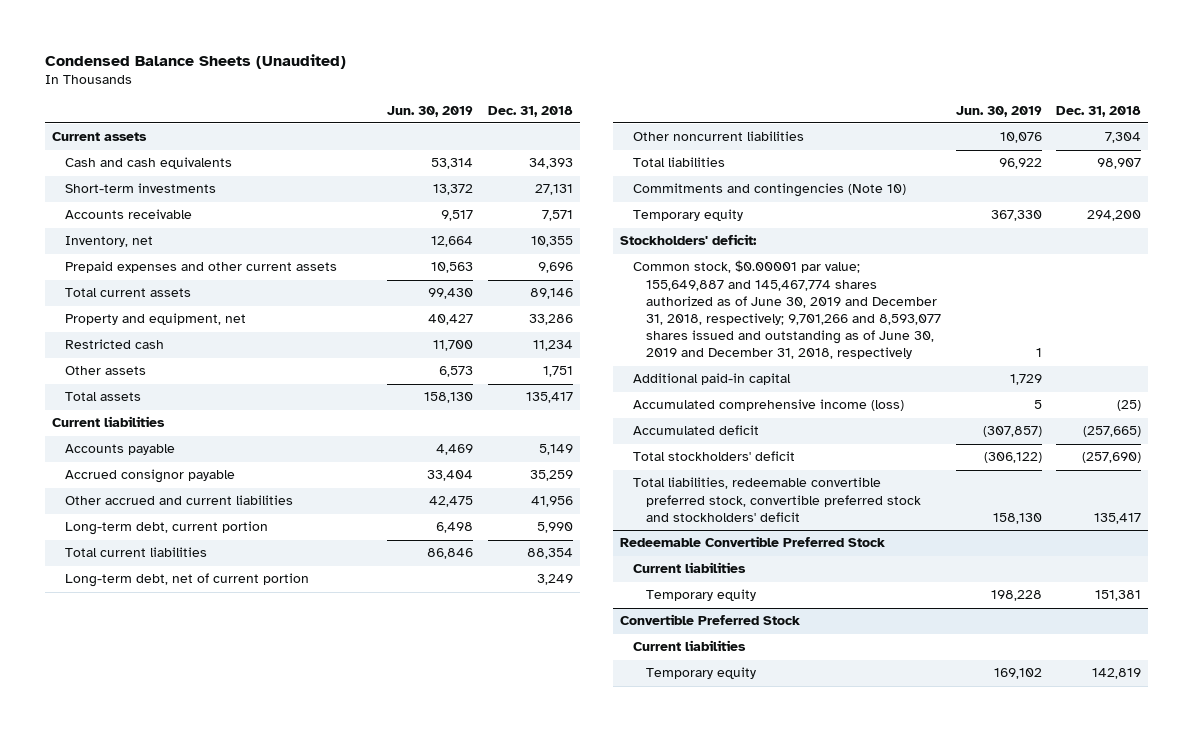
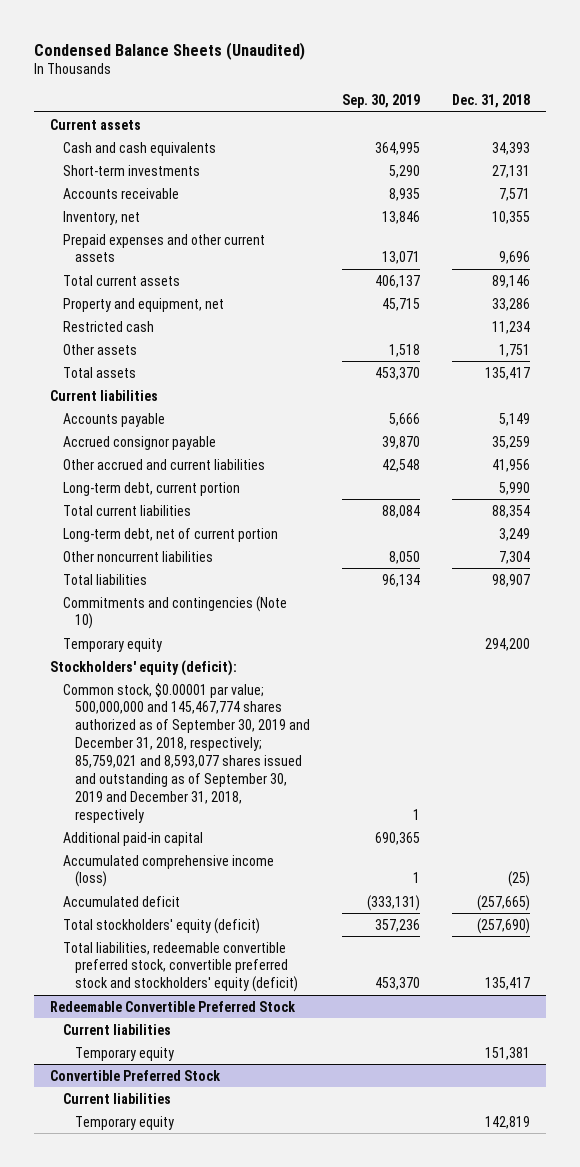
[387,105,474,117] Jun. 30, 2019 -> none
none -> [342,93,421,108] Sep. 30, 2019
[620,234,758,246] Stockholders' deficit: -> [50,659,238,676] Stockholders' equity (deficit):
[633,260,942,360] Common stock, $0.00001 par value; 155,649,887 and 145,467,774 shares authorized as of June 30, 2019 and December 31, 2018, respectively; 9,701,266 and 8,593,077 shares issued and outstanding as of June 30, 2019 and December 31, 2018, respectively -> [62,682,311,823] Common stock, $0.00001 par value; 500,000,000 and 145,467,774 shares authorized as of September 30, 2019 and December 31, 2018, respectively; 85,759,021 and 8,593,077 shares issued and outstanding as of September 30, 2019 and December 31, 2018, respectively
[633,451,796,462] Total stockholders' deficit -> [62,917,260,934] Total stockholders' equity (deficit)
[633,477,922,522] Total liabilities, redeemable convertible preferred stock, convertible preferred stock and stockholders' deficit -> [62,941,299,993] Total liabilities, redeemable convertible preferred stock, convertible preferred stock and stockholders' equity (deficit)

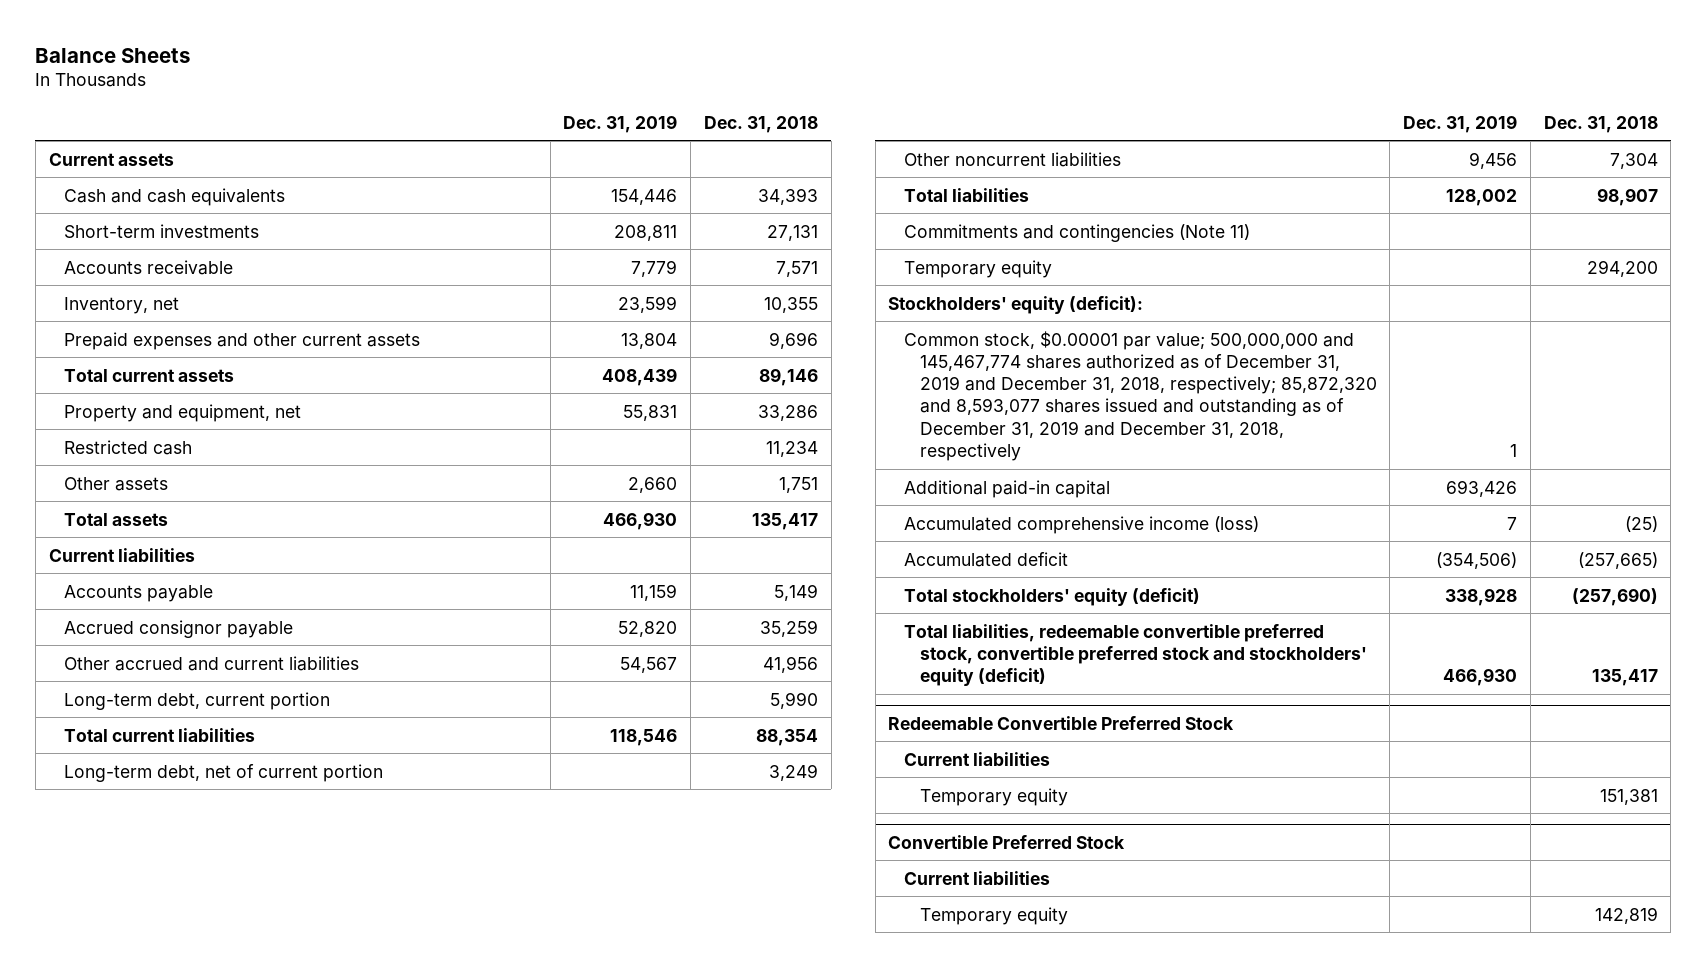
[34,41,306,60] Condensed Balance Sheets (Unaudited) -> [35,47,191,63] Balance Sheets
[342,93,421,108] Sep. 30, 2019 -> none
none -> [563,114,678,133] Dec. 31, 2019
[62,595,287,630] Commitments and contingencies (Note 10) -> [904,223,1251,242] Commitments and contingencies (Note 11)
[62,682,311,823] Common stock, $0.00001 par value; 500,000,000 and 145,467,774 shares authorized as of September 30, 2019 and December 31, 2018, respectively; 85,759,021 and 8,593,077 shares issued and outstanding as of September 30, 2019 and December 31, 2018, respectively -> [904,330,1377,462] Common stock, $0.00001 par value; 500,000,000 and 145,467,774 shares authorized as of December 31, 2019 and December 31, 2018, respectively; 85,872,320 and 8,593,077 shares issued and outstanding as of December 31, 2019 and December 31, 2018, respectively

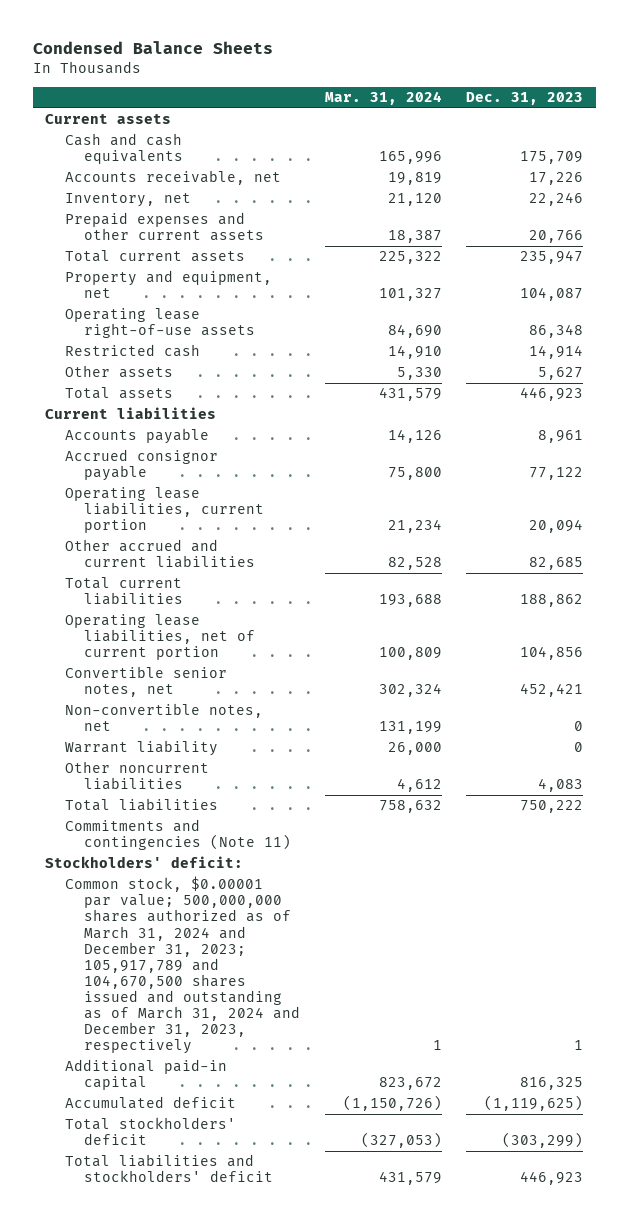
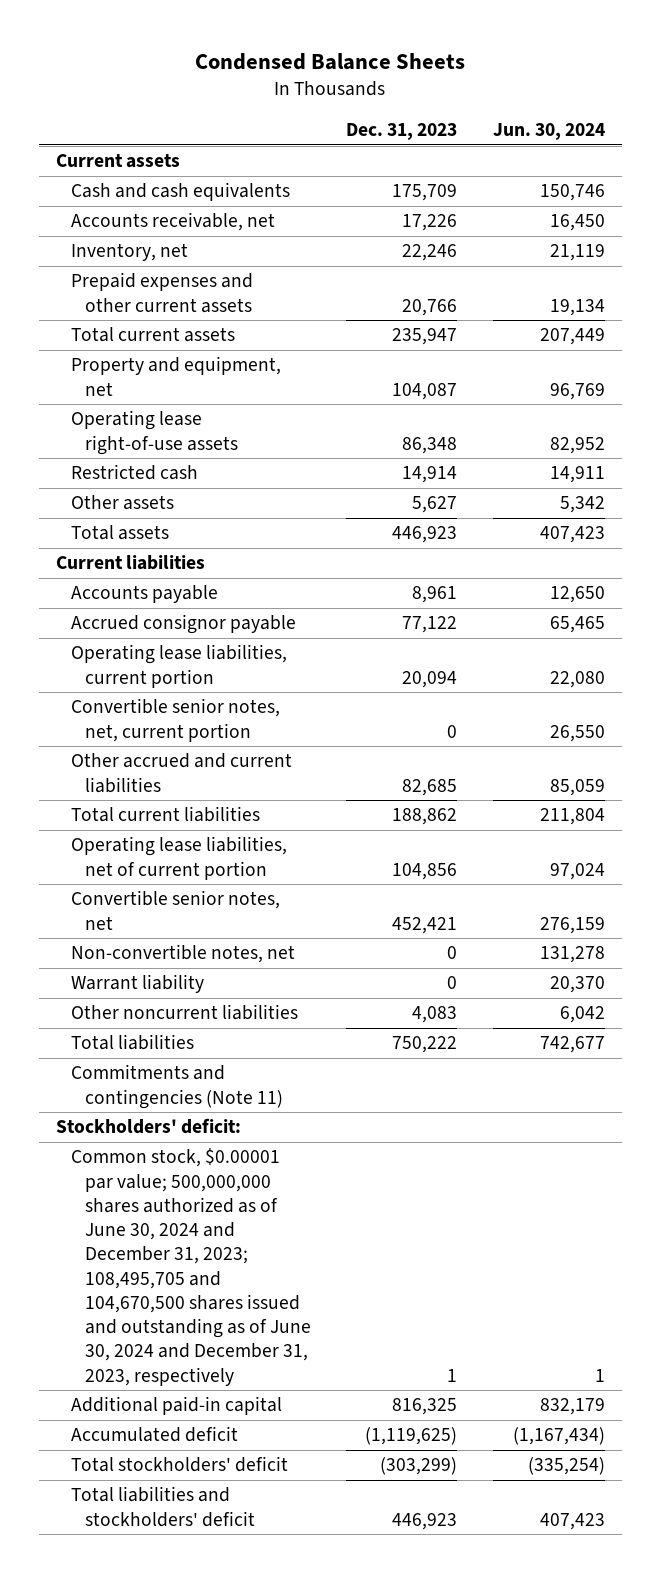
[324,91,442,106] Mar. 31, 2024 -> none
none -> [492,123,605,141] Jun. 30, 2024
none -> [70,698,280,742] Convertible senior notes, net, current portion
[64,876,301,1055] Common stock, $0.00001 par value; 500,000,000 shares authorized as of March 31, 2024 and December 31, 2023; 105,917,789 and 104,670,500 shares issued and outstanding as of March 31, 2024 and December 31, 2023, respectively -> [70,1148,312,1386] Common stock, $0.00001 par value; 500,000,000 shares authorized as of June 30, 2024 and December 31, 2023; 108,495,705 and 104,670,500 shares issued and outstanding as of June 30, 2024 and December 31, 2023, respectively

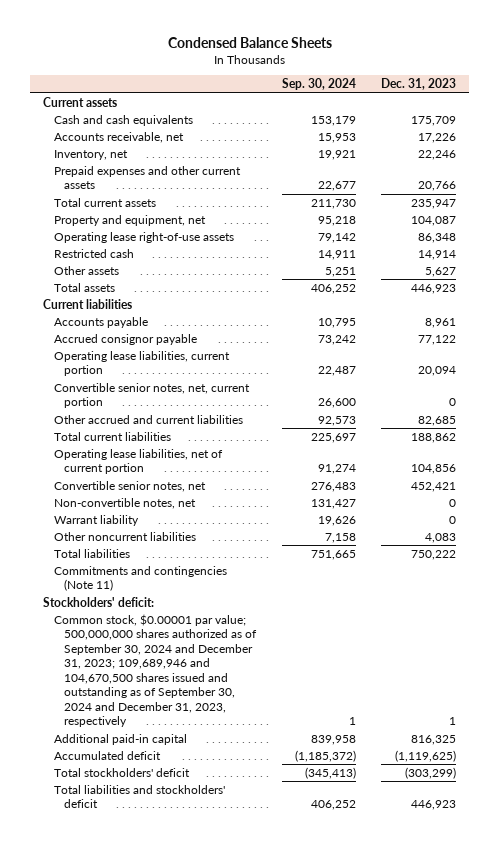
[492,123,605,141] Jun. 30, 2024 -> none
none -> [281,78,356,91] Sep. 30, 2024
[70,1148,312,1386] Common stock, $0.00001 par value; 500,000,000 shares authorized as of June 30, 2024 and December 31, 2023; 108,495,705 and 104,670,500 shares issued and outstanding as of June 30, 2024 and December 31, 2023, respectively -> [53,613,258,728] Common stock, $0.00001 par value; 500,000,000 shares authorized as of September 30, 2024 and December 31, 2023; 109,689,946 and 104,670,500 shares issued and outstanding as of September 30, 2024 and December 31, 2023, respectively

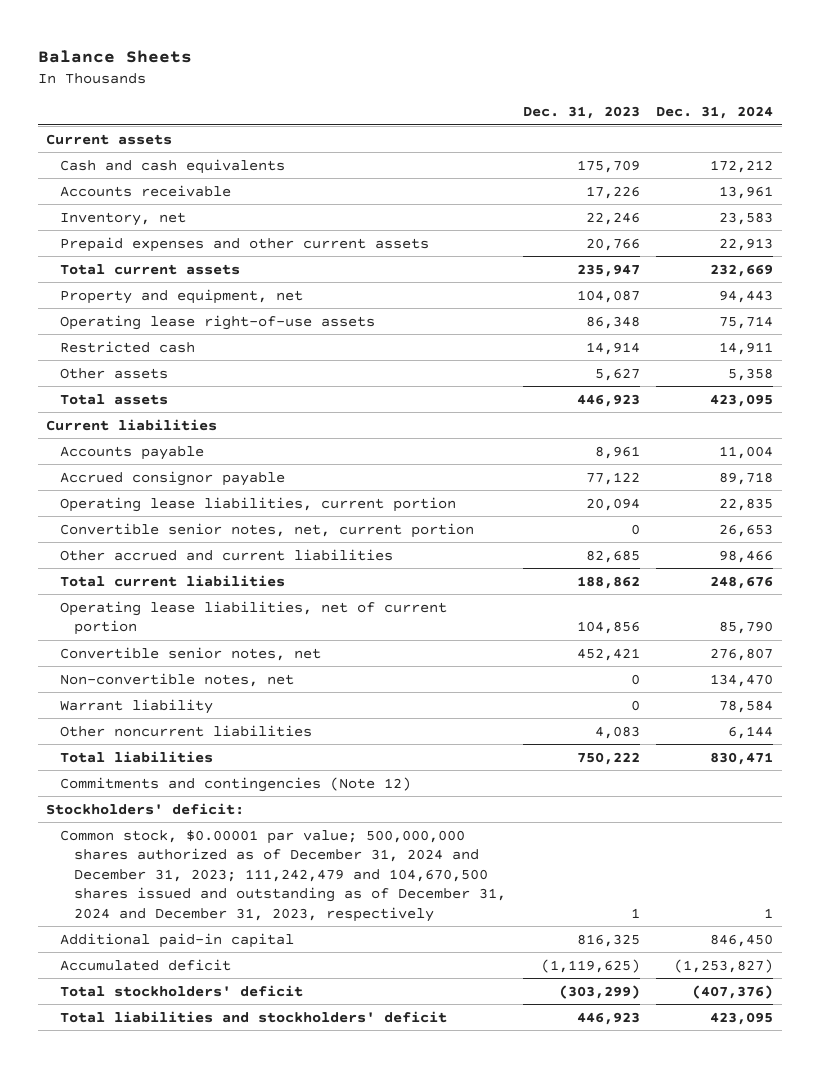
[167,37,332,49] Condensed Balance Sheets -> [37,49,192,63] Balance Sheets
[281,78,356,91] Sep. 30, 2024 -> none
none -> [656,106,774,120] Dec. 31, 2024
[53,131,184,143] Accounts receivable, net -> [59,184,231,197] Accounts receivable
[53,565,227,592] Commitments and contingencies (Note 11) -> [59,776,411,792] Commitments and contingencies (Note 12)
[53,613,258,728] Common stock, $0.00001 par value; 500,000,000 shares authorized as of September 30, 2024 and December 31, 2023; 109,689,946 and 104,670,500 shares issued and outstanding as of September 30, 2024 and December 31, 2023, respectively -> [59,829,507,922] Common stock, $0.00001 par value; 500,000,000 shares authorized as of December 31, 2024 and December 31, 2023; 111,242,479 and 104,670,500 shares issued and outstanding as of December 31, 2024 and December 31, 2023, respectively

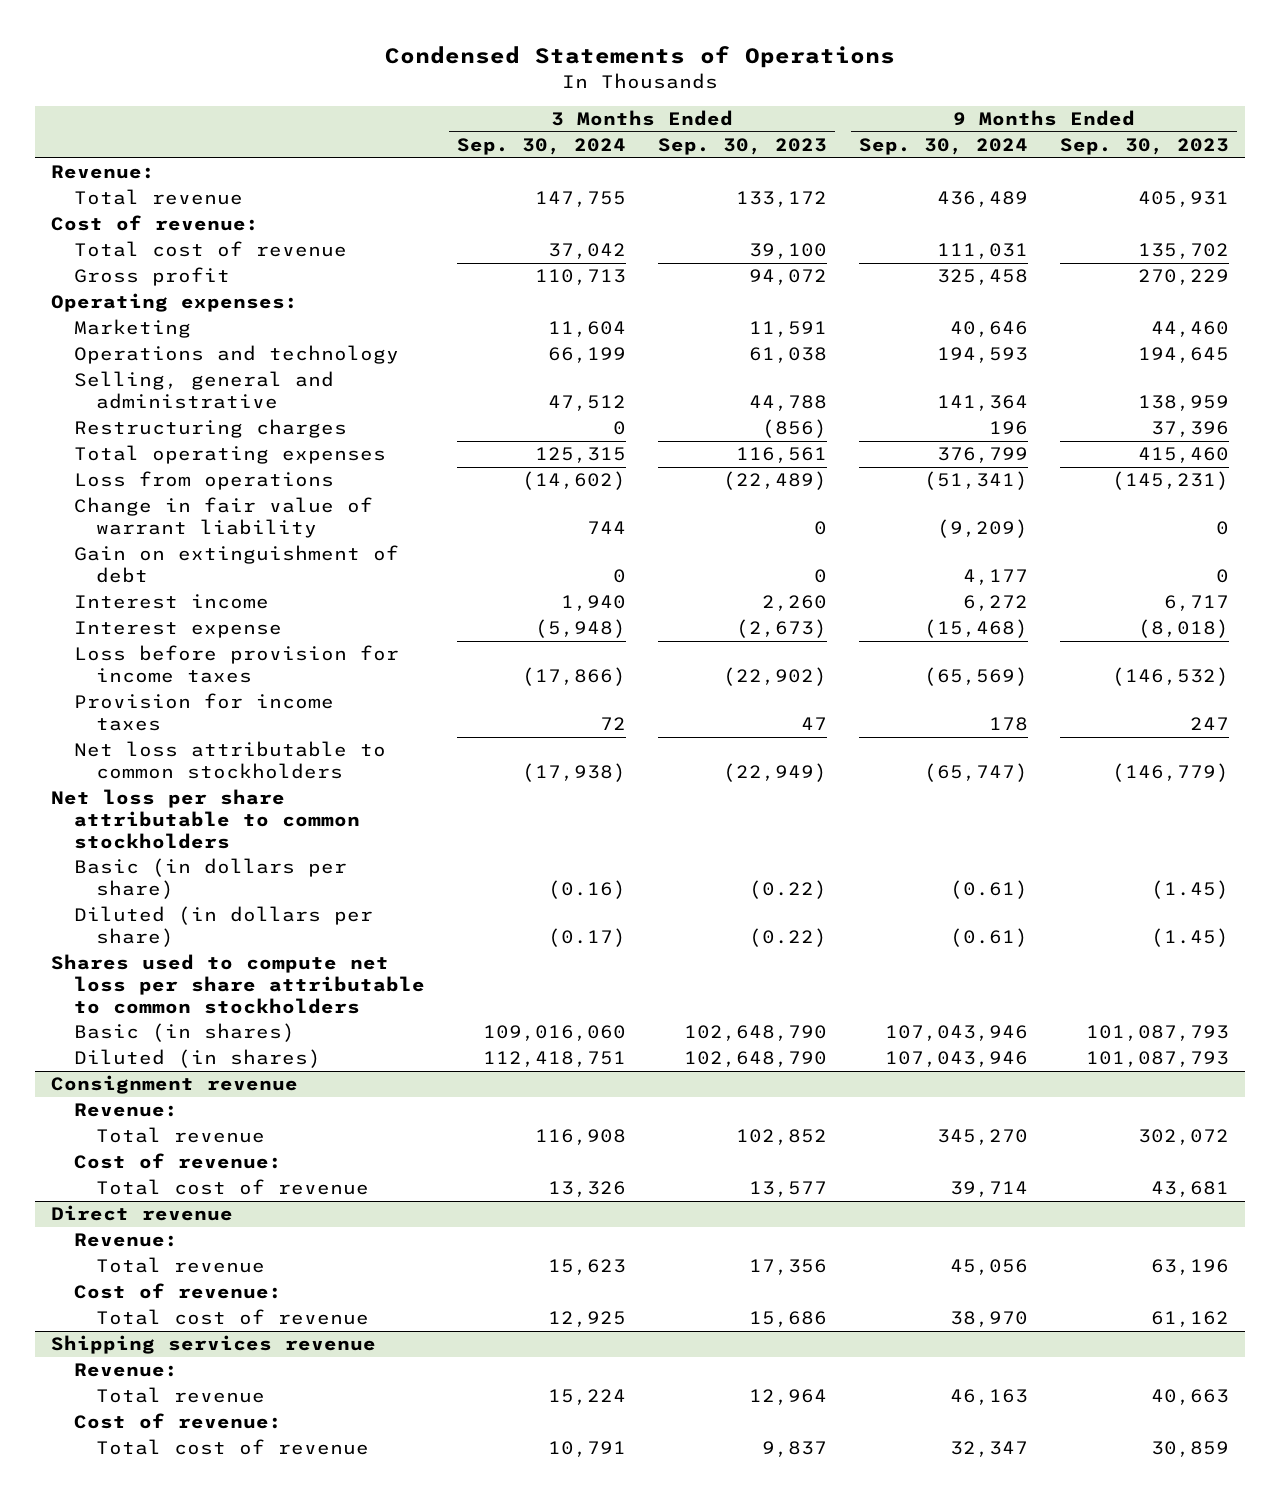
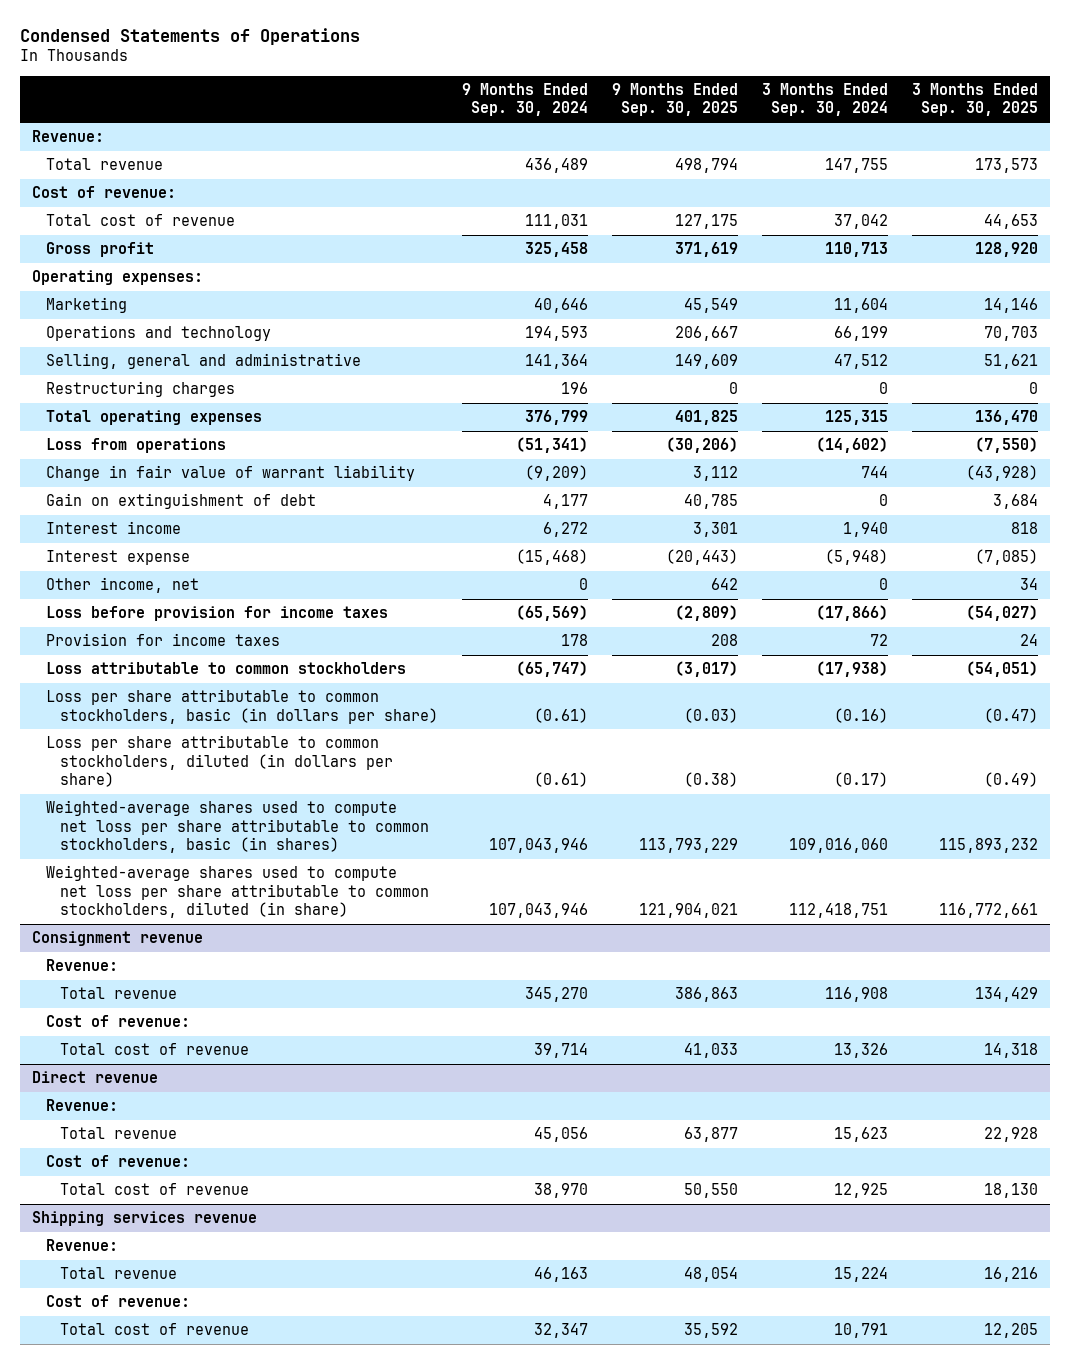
[657,138,827,156] Sep. 30, 2023 -> none
[1059,138,1229,156] Sep. 30, 2023 -> none
none -> [612,82,739,117] 9 Months Ended Sep. 30, 2025
none -> [912,82,1039,117] 3 Months Ended Sep. 30, 2025
none -> [46,577,200,594] Other income, net
[50,789,360,849] Net loss per share attributable to common stockholders -> none
[50,954,425,1014] Shares used to compute net loss per share attributable to common stockholders -> none
[73,741,386,779] Net loss attributable to common stockholders -> [46,662,407,675] Loss attributable to common stockholders
[73,858,347,899] Basic (in dollars per share) -> [46,689,439,724] Loss per share attributable to common stockholders, basic (in dollars per share)
[73,906,373,947] Diluted (in dollars per share) -> [46,735,394,788] Loss per share attributable to common stockholders, diluted (in dollars per share)
[73,1023,295,1043] Basic (in shares) -> [46,800,430,854] Weighted-average shares used to compute net loss per share attributable to common stockholders, basic (in shares)
[73,1049,321,1069] Diluted (in shares) -> [46,865,430,919] Weighted-average shares used to compute net loss per share attributable to common stockholders, diluted (in share)

